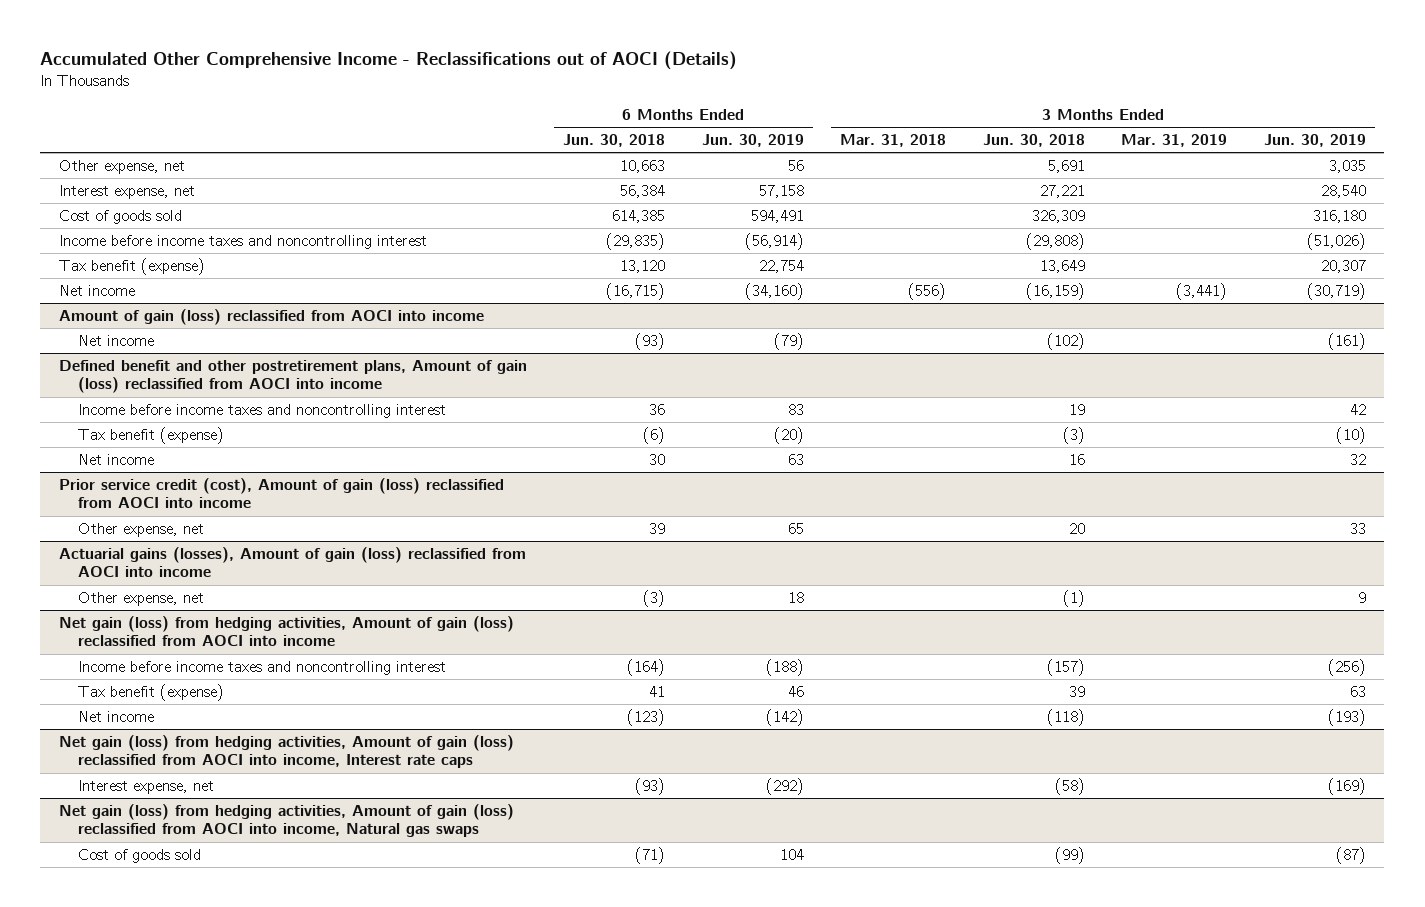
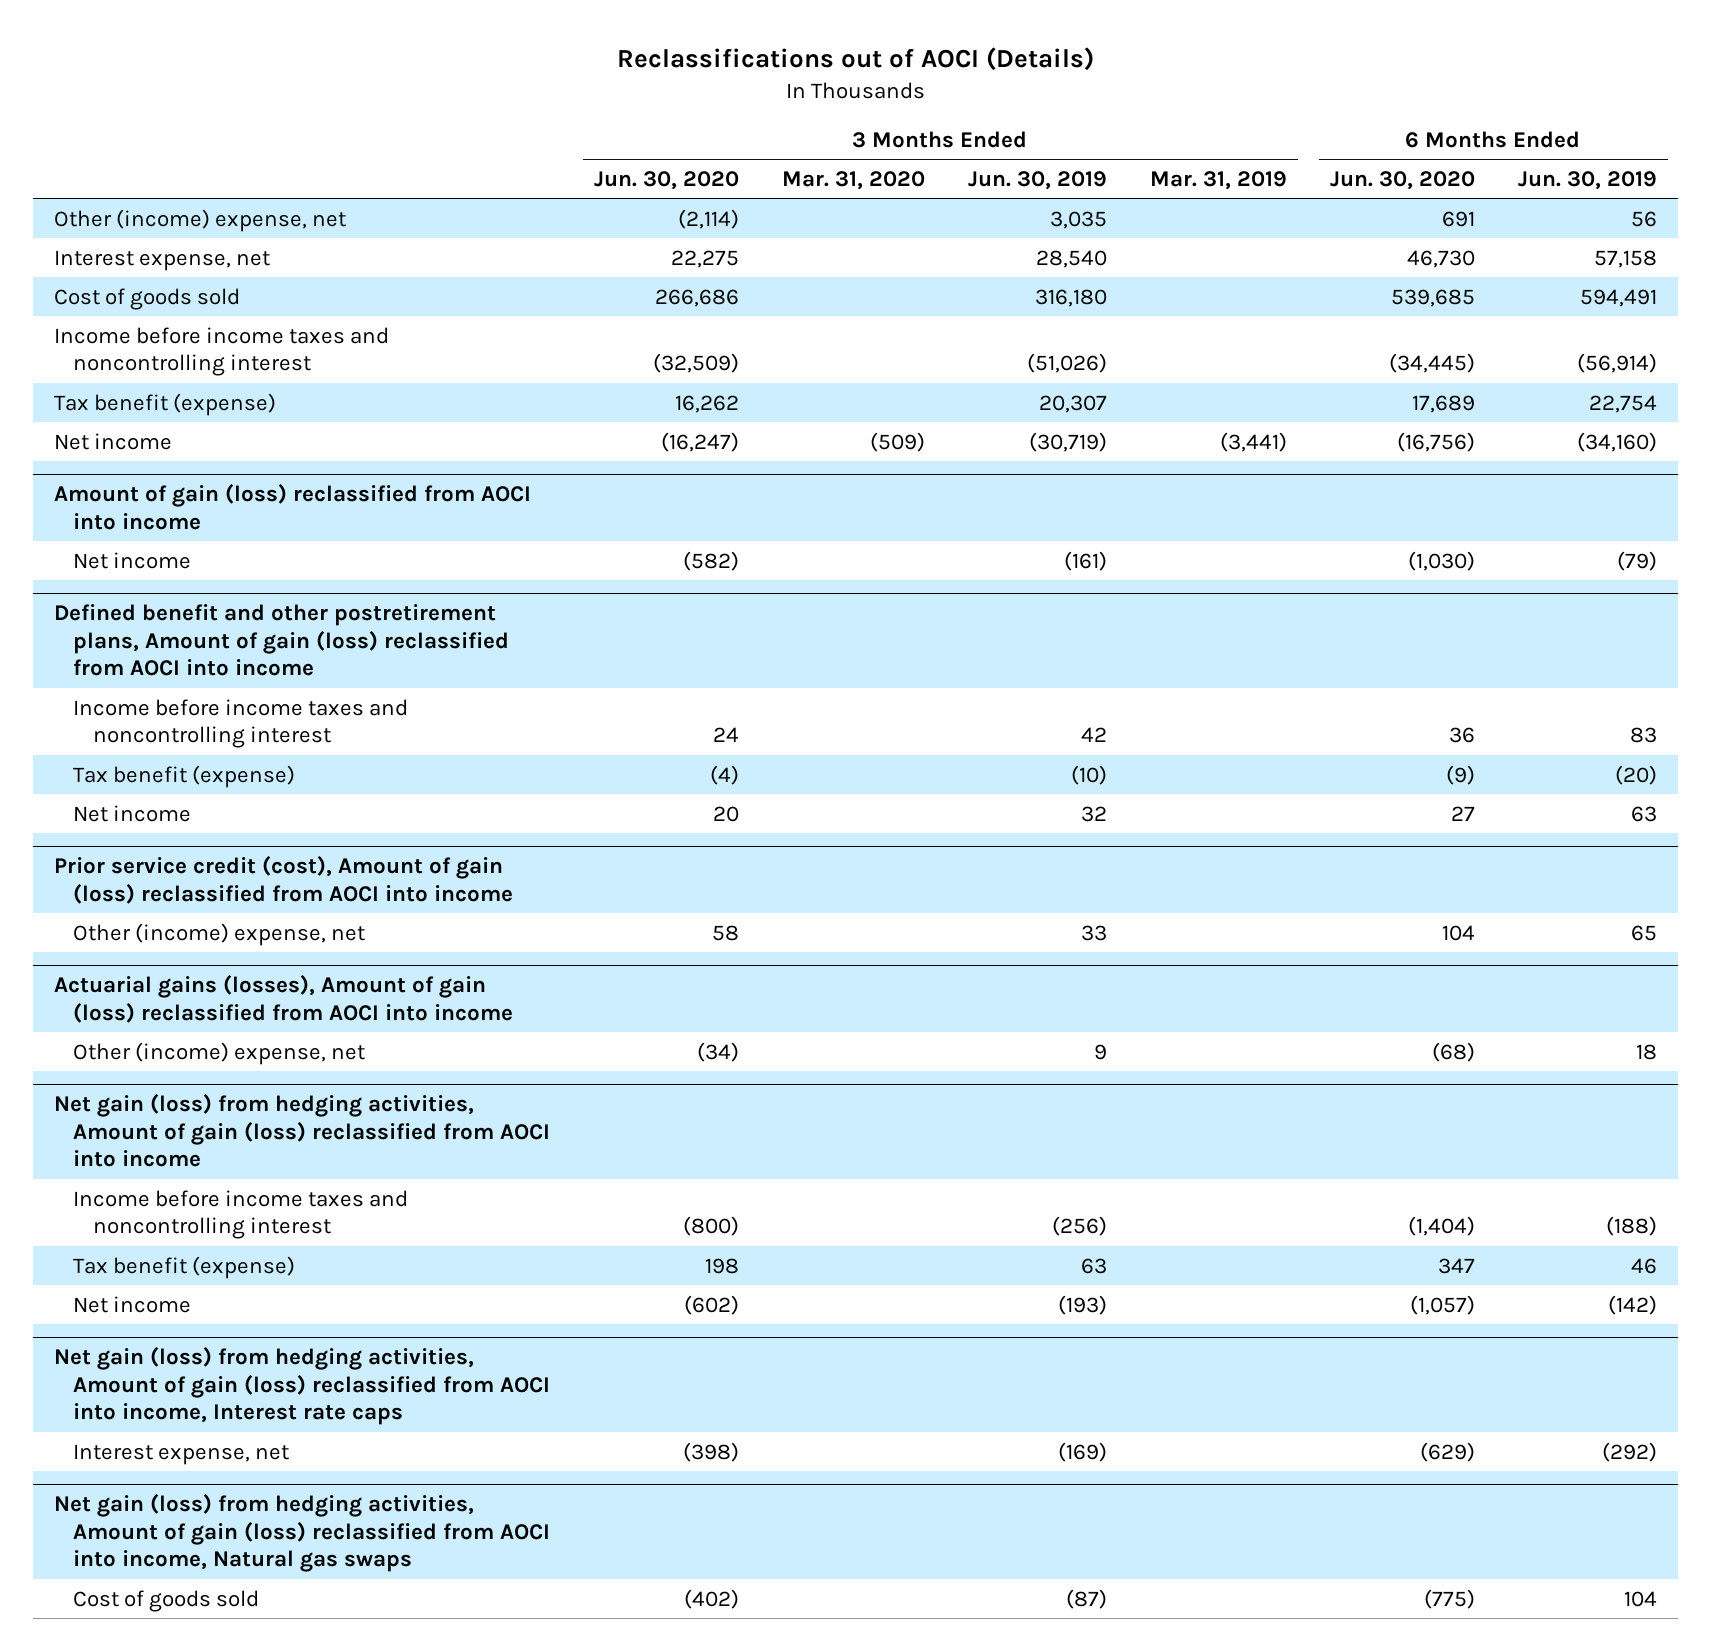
[40,50,738,70] Accumulated Other Comprehensive Income - Reclassifications out of AOCI (Details) -> [616,47,1094,72] Reclassifications out of AOCI (Details)
[563,134,666,148] Jun. 30, 2018 -> none
[840,134,947,148] Mar. 31, 2018 -> none
[982,134,1085,148] Jun. 30, 2018 -> none
none -> [593,170,739,190] Jun. 30, 2020
none -> [781,170,925,190] Mar. 31, 2020
none -> [1329,170,1475,190] Jun. 30, 2020
[58,160,185,175] Other expense, net -> [54,208,347,232] Other (income) expense, net
[77,523,204,538] Other expense, net -> [73,922,366,946] Other (income) expense, net
[77,592,204,607] Other expense, net -> [73,1041,366,1065] Other (income) expense, net

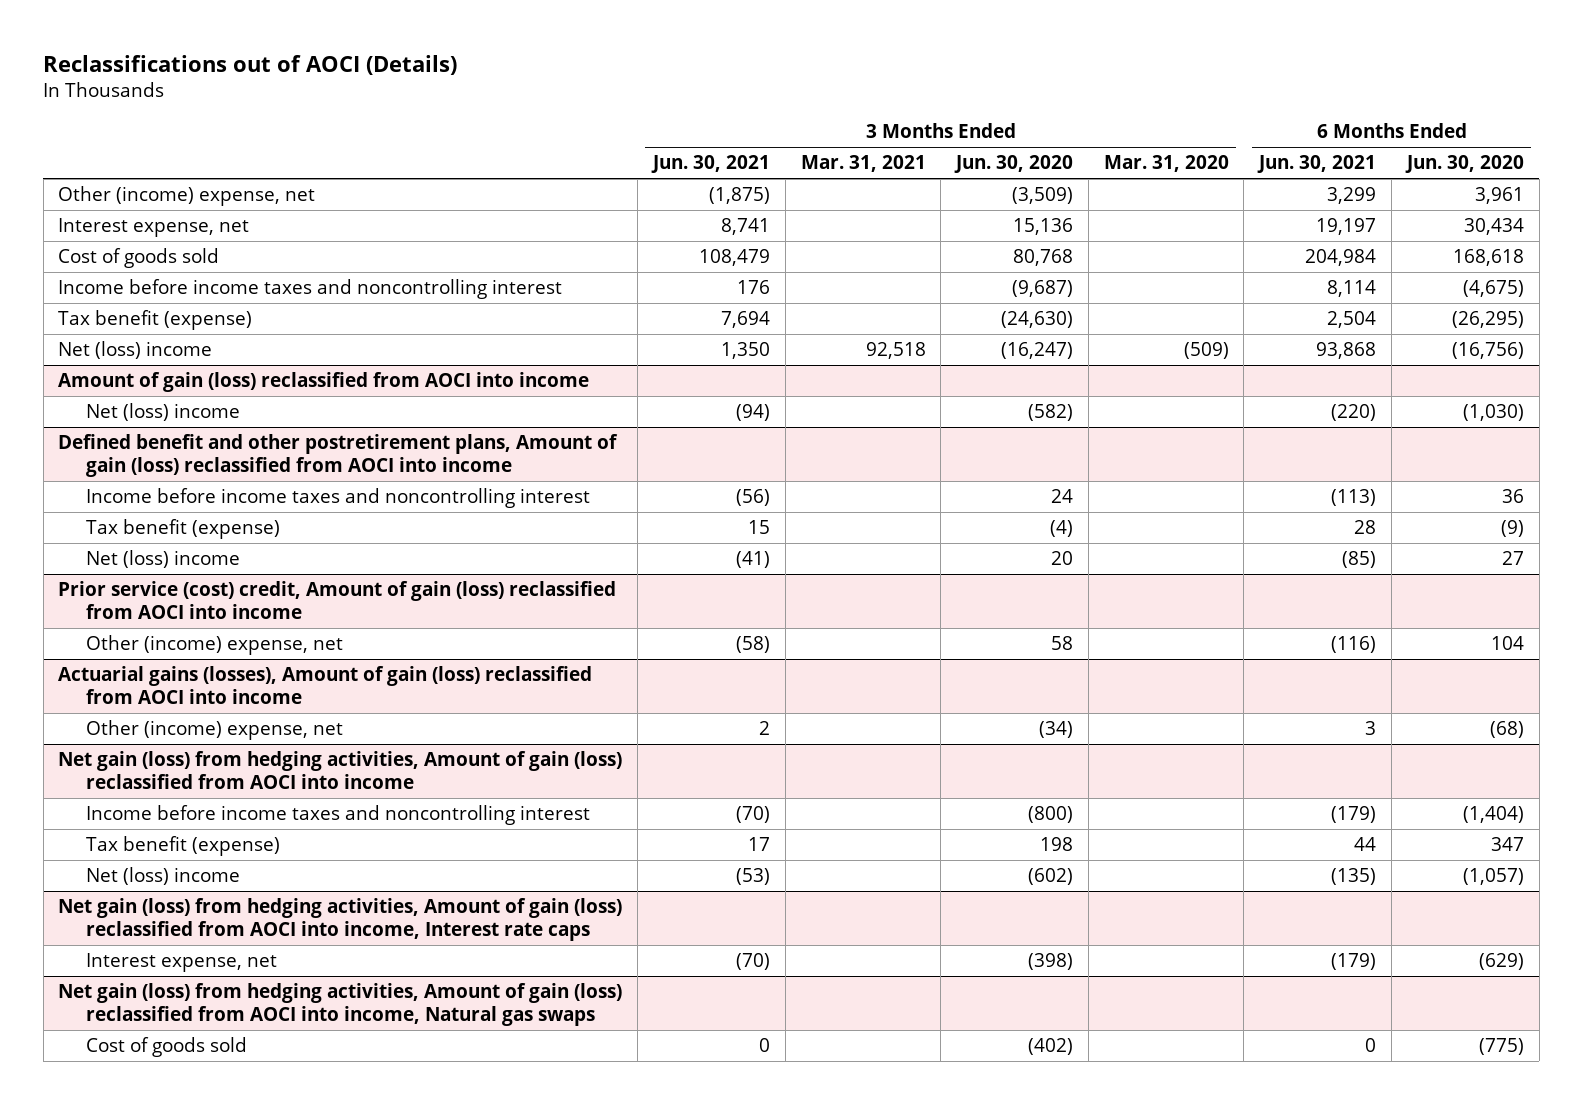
[967,170,1107,190] Jun. 30, 2019 -> none
[1149,170,1287,190] Mar. 31, 2019 -> none
[1517,170,1657,190] Jun. 30, 2019 -> none
none -> [650,155,770,174] Jun. 30, 2021
none -> [800,155,926,173] Mar. 31, 2021
none -> [1257,155,1377,174] Jun. 30, 2021
[677,208,739,229] (2,114) -> [1012,187,1074,205] (3,509)
[1441,210,1475,227] 691 -> [1474,187,1524,205] 3,961
[670,249,739,268] 22,275 -> [1013,218,1074,236] 15,136
[1406,249,1475,268] 46,730 -> [1463,218,1524,236] 30,434
[654,288,739,307] 266,686 -> [1013,249,1074,267] 80,768
[1390,288,1475,307] 539,685 -> [1452,249,1524,267] 168,618
[652,353,739,374] (32,509) -> [1012,280,1074,298] (9,687)
[1388,353,1475,374] (34,445) -> [1462,280,1524,298] (4,675)
[674,394,739,413] 16,262 -> [1001,311,1074,329] (24,630)
[1411,394,1475,413] 17,689 -> [1451,311,1524,329] (26,295)
[54,432,173,450] Net income -> [58,341,213,360] Net (loss) income
[73,551,192,569] Net income -> [86,403,241,422] Net (loss) income
[73,804,192,822] Net income -> [86,550,241,569] Net (loss) income
[54,856,514,904] Prior service credit (cost), Amount of gain (loss) reclassified from AOCI into income -> [58,581,617,620] Prior service (cost) credit, Amount of gain (loss) reclassified from AOCI into income
[73,1295,192,1313] Net income -> [86,867,241,886] Net (loss) income

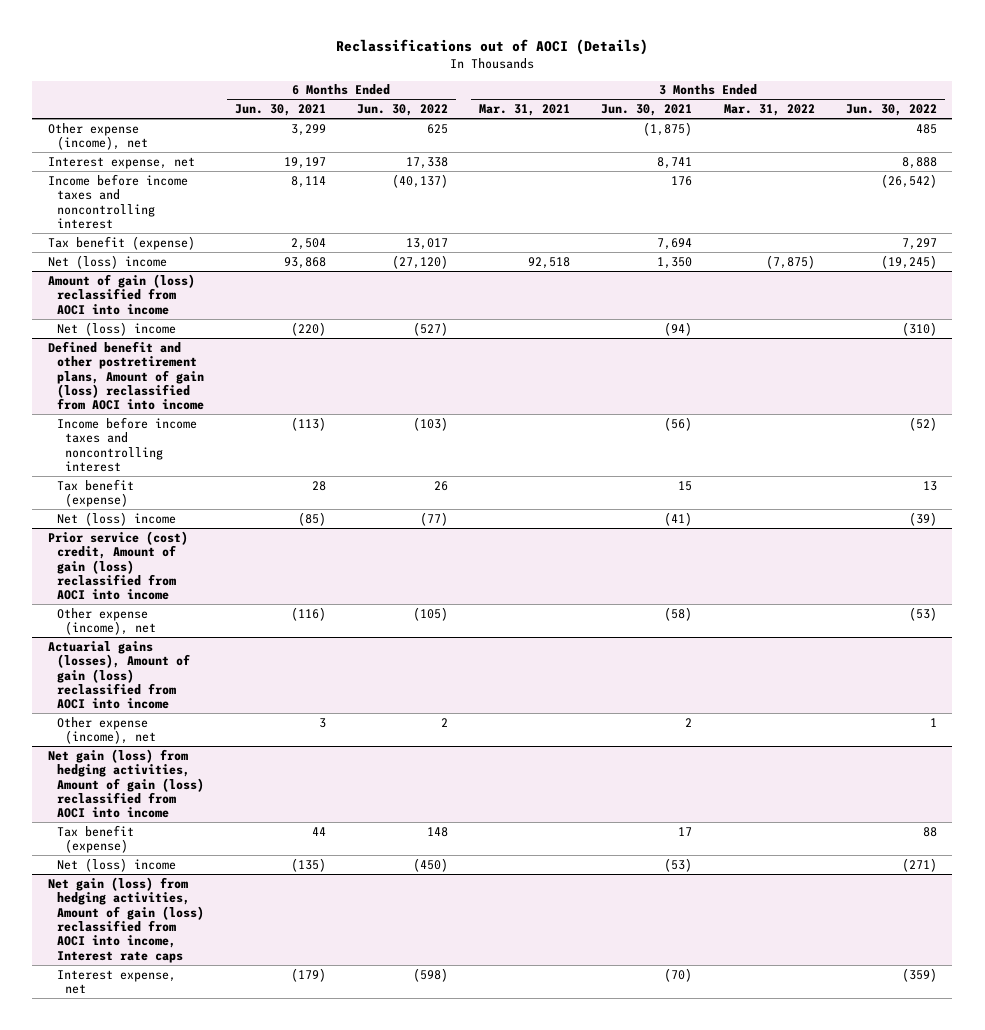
[954,155,1074,174] Jun. 30, 2020 -> none
[1103,155,1229,173] Mar. 31, 2020 -> none
[1404,155,1524,174] Jun. 30, 2020 -> none
none -> [357,104,449,117] Jun. 30, 2022
none -> [723,104,815,117] Mar. 31, 2022
none -> [845,104,937,117] Jun. 30, 2022
[58,186,316,207] Other (income) expense, net -> [47,122,148,151] Other expense (income), net
[58,248,220,269] Cost of goods sold -> none
[86,635,344,656] Other (income) expense, net -> [56,607,157,636] Other expense (income), net
[86,720,344,741] Other (income) expense, net -> [56,716,157,745] Other expense (income), net
[86,805,591,826] Income before income taxes and noncontrolling interest -> none
[58,983,623,1027] Net gain (loss) from hedging activities, Amount of gain (loss) reclassified from AOCI into income, Natural gas swaps -> none
[86,1037,248,1058] Cost of goods sold -> none

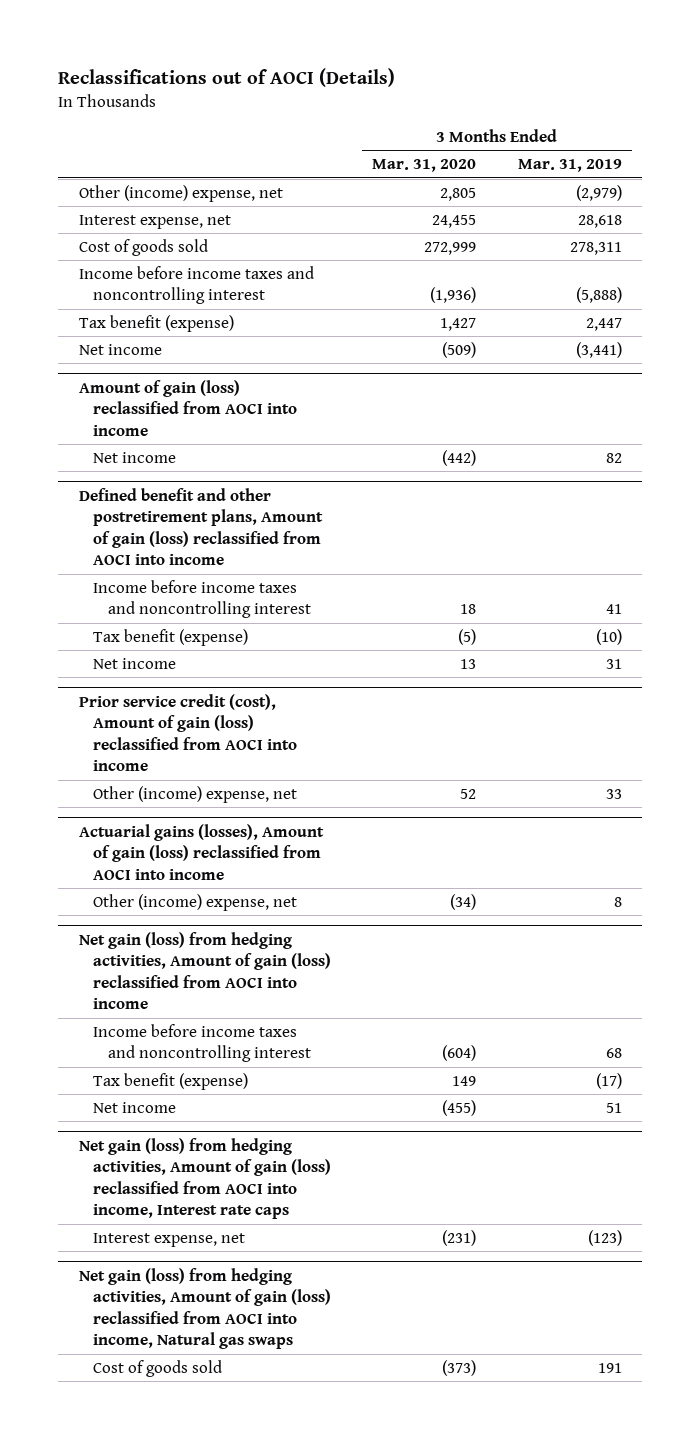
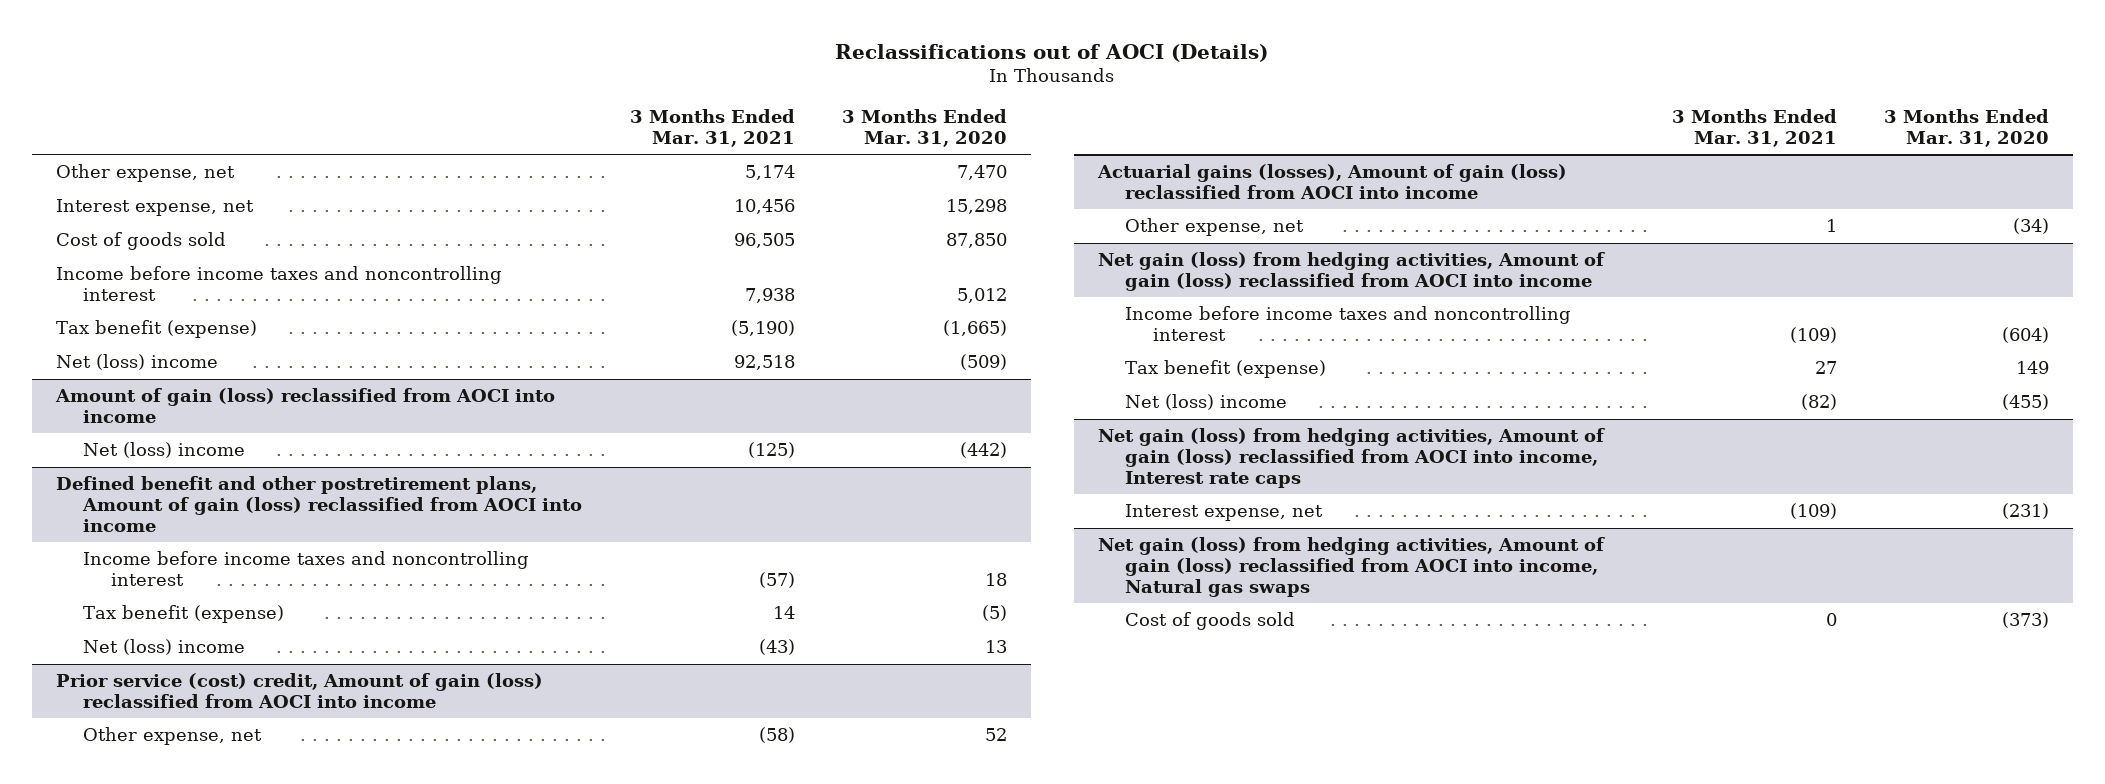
[517,159,622,173] Mar. 31, 2019 -> none
none -> [629,108,795,147] 3 Months Ended Mar. 31, 2021
[78,184,283,202] Other (income) expense, net -> [55,164,235,183] Other expense, net
[440,187,477,201] 2,805 -> [956,165,1007,181] 7,470
[432,214,477,228] 24,455 -> [945,199,1007,215] 15,298
[424,241,477,255] 272,999 -> [945,233,1007,249] 87,850
[430,287,477,304] (1,936) -> [956,288,1007,304] 5,012
[440,317,477,331] 1,427 -> [942,320,1007,337] (1,665)
[78,343,162,355] Net income -> [55,354,218,371] Net (loss) income
[93,451,177,463] Net income -> [83,442,246,459] Net (loss) income
[93,657,177,669] Net income -> [83,639,246,656] Net (loss) income
[78,693,298,772] Prior service credit (cost), Amount of gain (loss) reclassified from AOCI into income -> [55,673,543,709] Prior service (cost) credit, Amount of gain (loss) reclassified from AOCI into income
[93,785,298,803] Other (income) expense, net -> [83,727,263,746] Other expense, net
[93,893,298,911] Other (income) expense, net -> [1125,218,1305,237] Other expense, net
[93,1101,177,1113] Net income -> [1125,394,1288,411] Net (loss) income

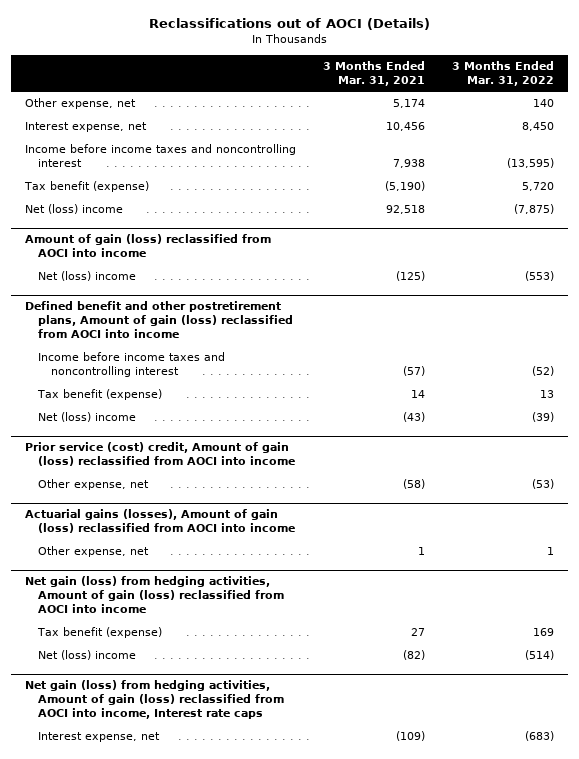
[841,108,1007,147] 3 Months Ended Mar. 31, 2020 -> none
none -> [452,60,555,86] 3 Months Ended Mar. 31, 2022
[55,232,226,251] Cost of goods sold -> none
[1125,306,1572,342] Income before income taxes and noncontrolling interest -> none
[1097,537,1605,598] Net gain (loss) from hedging activities, Amount of gain (loss) reclassified from AOCI into income, Natural gas swaps -> none
[1125,612,1296,631] Cost of goods sold -> none

